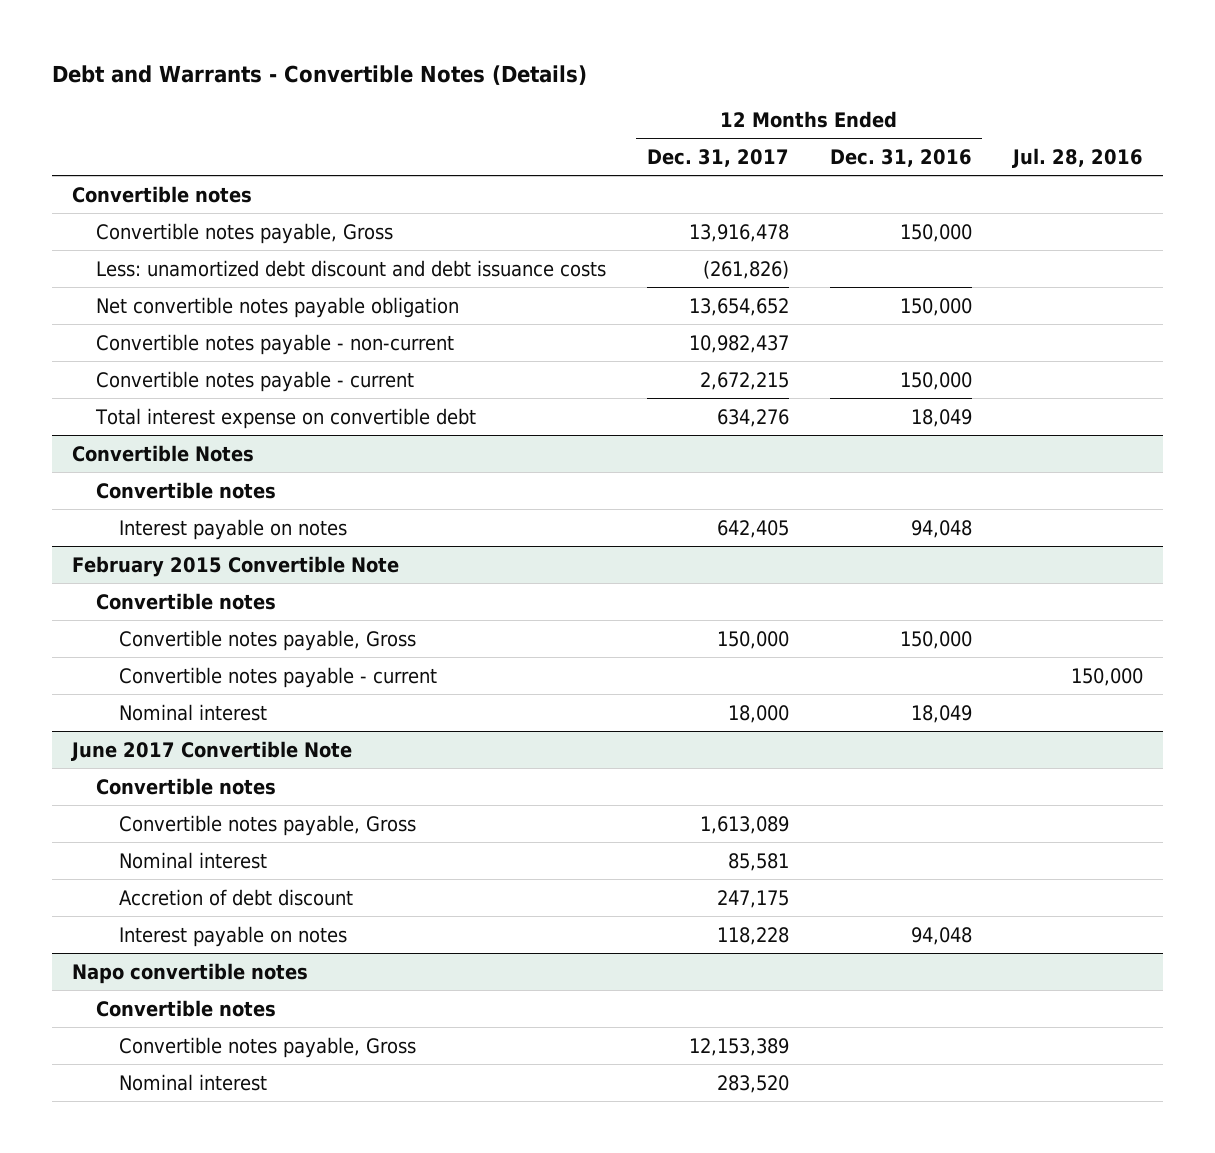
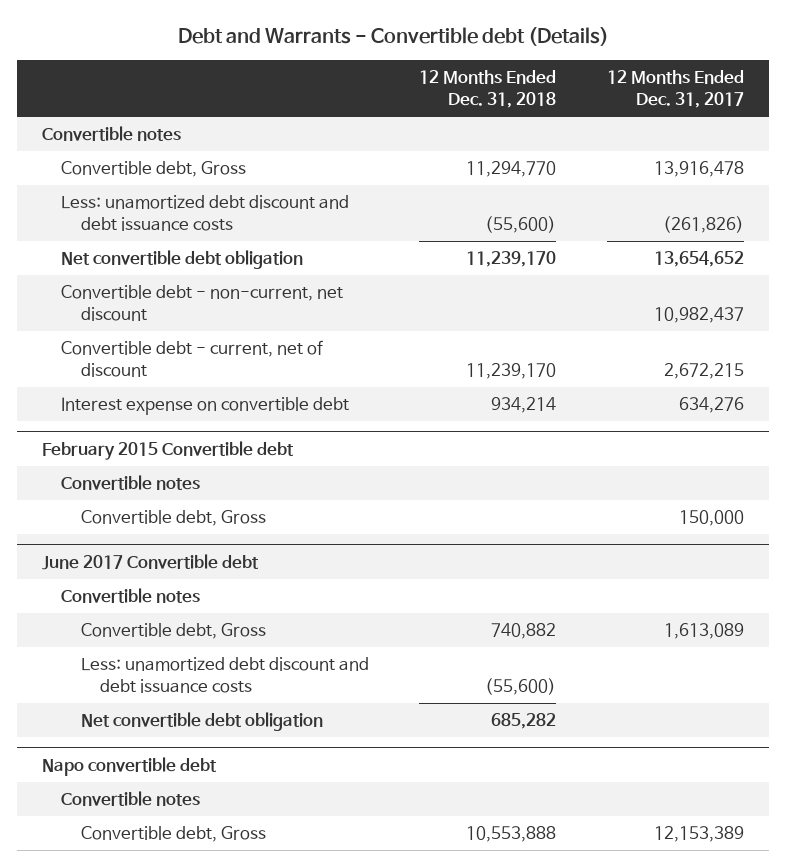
[51,64,587,85] Debt and Warrants - Convertible Notes (Details) -> [177,27,609,47] Debt and Warrants - Convertible debt (Details)
[829,148,972,167] Dec. 31, 2016 -> none
[1011,147,1143,168] Jul. 28, 2016 -> none
none -> [419,70,557,109] 12 Months Ended Dec. 31, 2018
[95,222,393,244] Convertible notes payable, Gross -> [61,161,247,178] Convertible debt, Gross
[72,444,255,462] Convertible Notes -> none
[95,481,276,499] Convertible notes -> none
[118,518,347,540] Interest payable on notes -> none
[95,296,459,318] Net convertible notes payable obligation -> [61,250,304,270] Net convertible debt obligation
[95,333,454,355] Convertible notes payable - non-current -> [61,285,344,322] Convertible debt - non-current, net discount
[95,370,414,392] Convertible notes payable - current -> [61,340,324,378] Convertible debt - current, net of discount
[94,407,476,429] Total interest expense on convertible debt -> [61,397,350,416] Interest expense on convertible debt
[72,555,400,577] February 2015 Convertible Note -> [41,441,294,461] February 2015 Convertible debt
[118,666,437,688] Convertible notes payable - current -> none
[118,703,267,721] Nominal interest -> none
[118,629,416,651] Convertible notes payable, Gross -> [80,510,266,527] Convertible debt, Gross
[71,740,353,761] June 2017 Convertible Note -> [41,554,259,571] June 2017 Convertible debt
[118,851,267,869] Nominal interest -> none
[118,888,353,906] Accretion of debt discount -> none
[118,925,347,947] Interest payable on notes -> none
[118,814,416,836] Convertible notes payable, Gross -> [80,623,266,640] Convertible debt, Gross
none -> [80,657,369,694] Less: unamortized debt discount and debt issuance costs
none -> [80,712,323,732] Net convertible debt obligation
[72,962,309,984] Napo convertible notes -> [41,757,217,777] Napo convertible debt
[118,1073,267,1091] Nominal interest -> none
[118,1036,416,1058] Convertible notes payable, Gross -> [80,826,266,843] Convertible debt, Gross

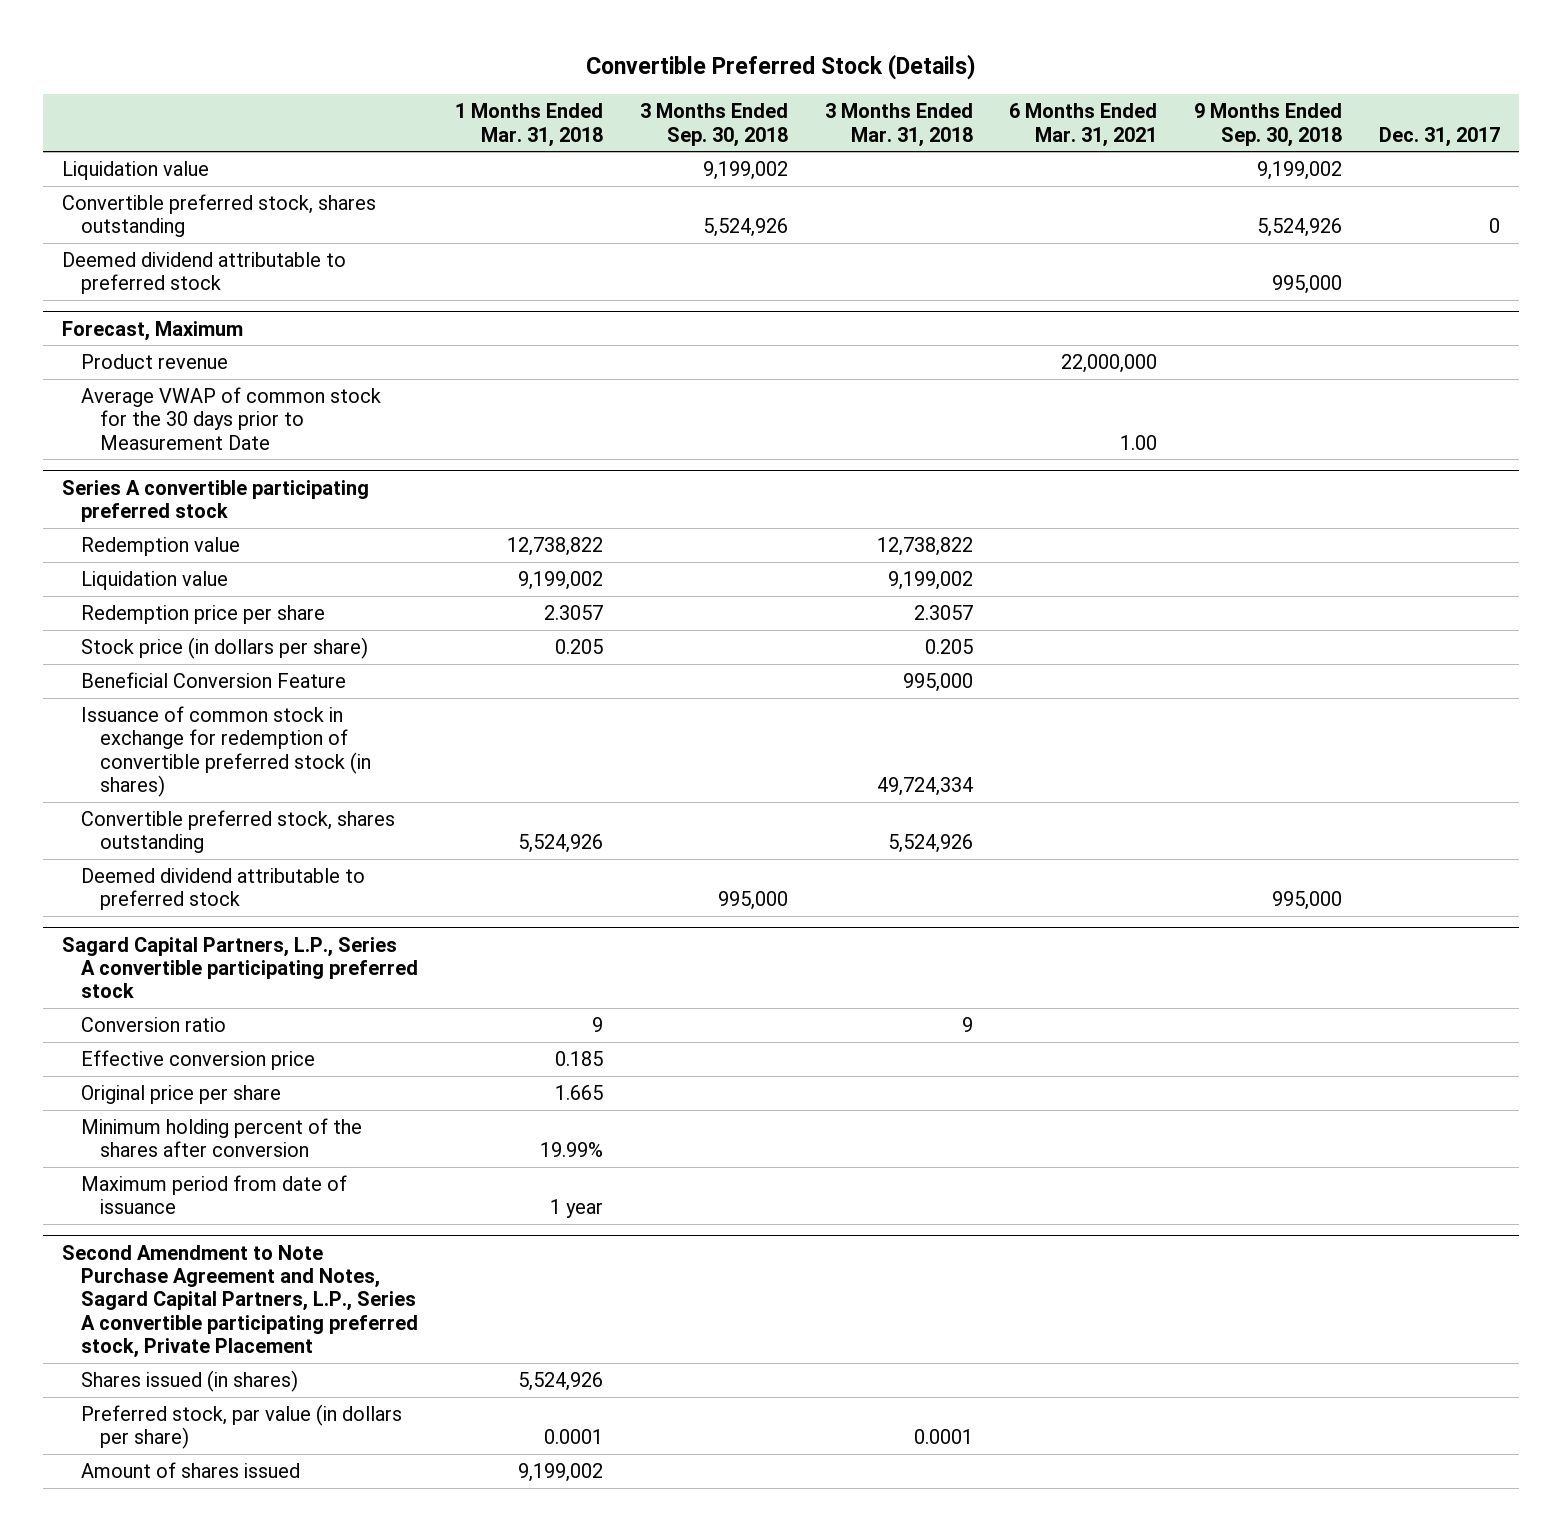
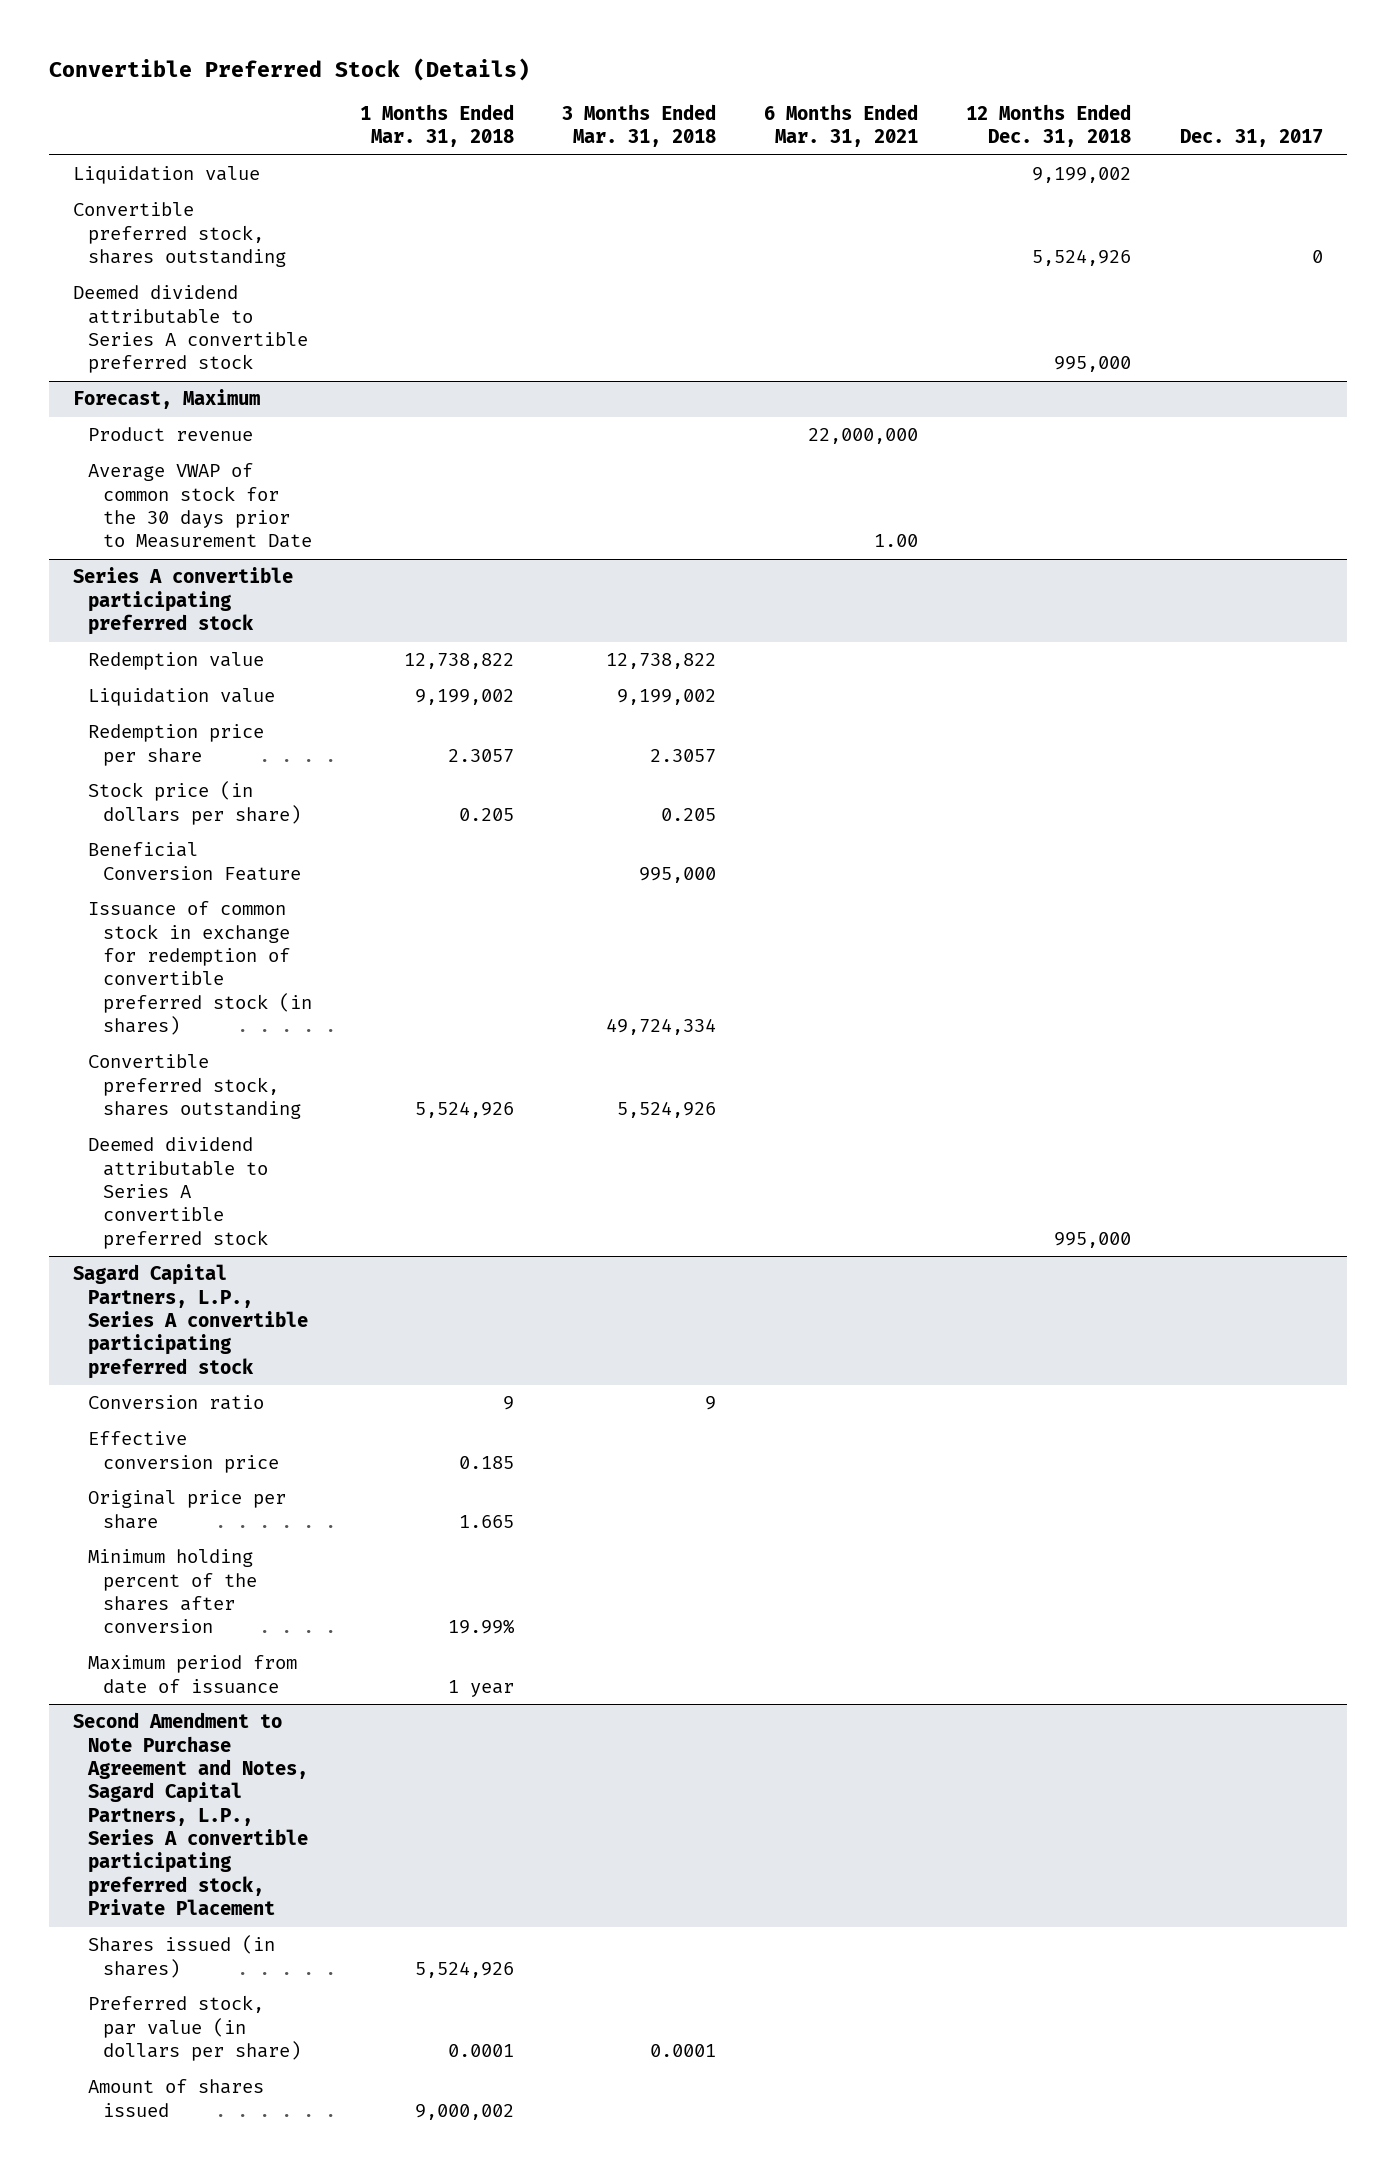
[639,103,788,147] 3 Months Ended Sep. 30, 2018 -> none
[1194,103,1343,147] 9 Months Ended Sep. 30, 2018 -> none
none -> [966,103,1132,147] 12 Months Ended Dec. 31, 2018
[61,251,346,295] Deemed dividend attributable to preferred stock -> [72,285,308,374] Deemed dividend attributable to Series A convertible preferred stock
[81,867,366,911] Deemed dividend attributable to preferred stock -> [87,1137,268,1249] Deemed dividend attributable to Series A convertible preferred stock
[517,1462,603,1482] 9,199,002 -> [414,2103,514,2120] 9,000,002

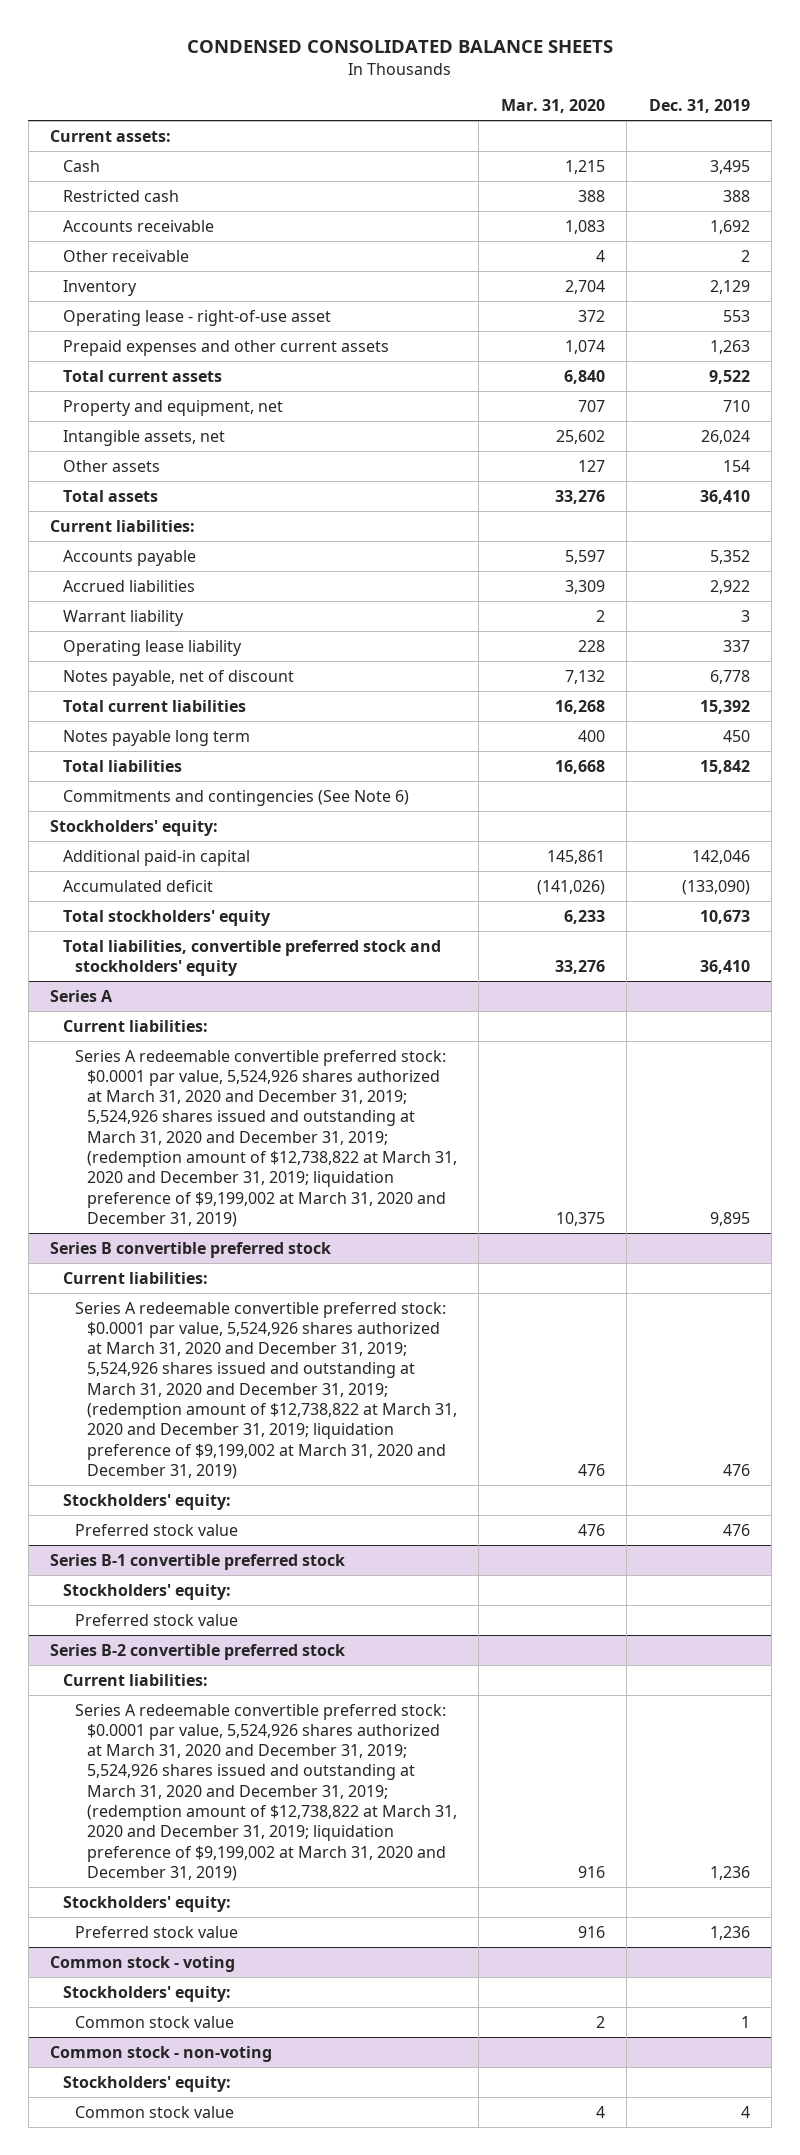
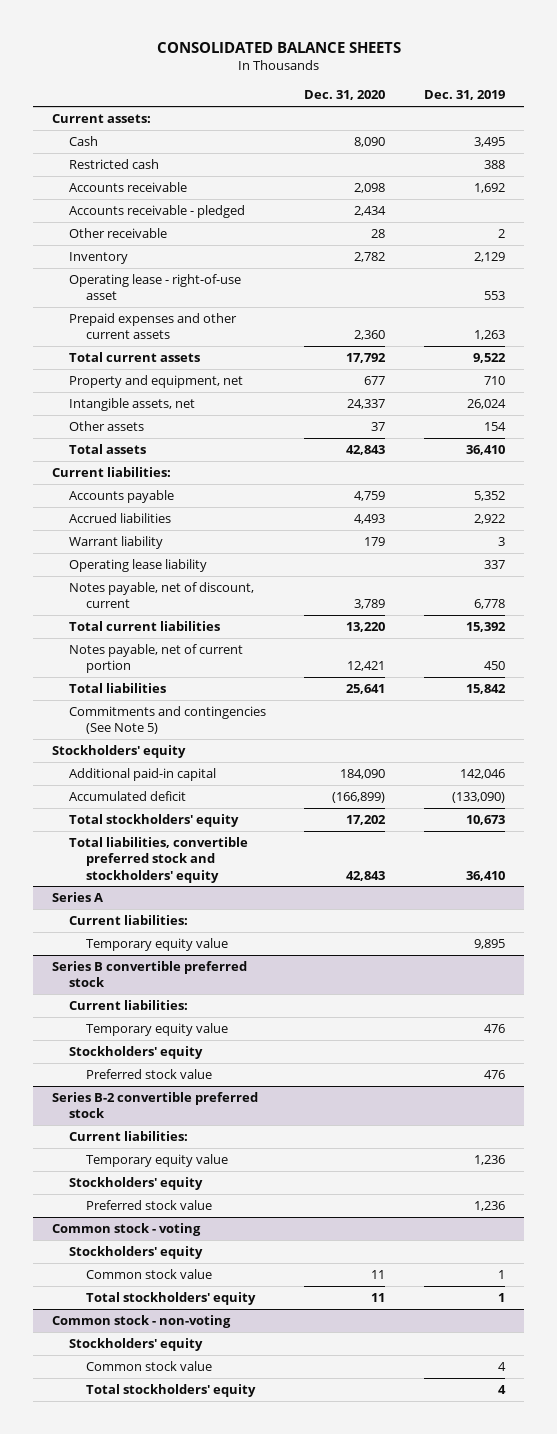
[187,40,614,54] CONDENSED CONSOLIDATED BALANCE SHEETS -> [156,41,401,53] CONSOLIDATED BALANCE SHEETS
[500,99,605,114] Mar. 31, 2020 -> none
none -> [304,90,386,101] Dec. 31, 2020
none -> [68,205,245,219] Accounts receivable - pledged
[62,669,294,686] Notes payable, net of discount -> [68,582,254,609] Notes payable, net of discount, current
[62,729,250,746] Notes payable long term -> [68,644,243,674] Notes payable, net of current portion
[62,789,409,806] Commitments and contingencies (See Note 6) -> [68,706,266,735] Commitments and contingencies (See Note 5)
[50,819,219,836] Stockholders' equity: -> [52,745,187,759] Stockholders' equity
[74,1049,457,1227] Series A redeemable convertible preferred stock: $0.0001 par value, 5,524,926 shares authorized at March 31, 2020 and December 31, 2019; 5,524,926 shares issued and outstanding at March 31, 2020 and December 31, 2019; (redemption amount of $12,738,822 at March 31, 2020 and December 31, 2019; liquidation preference of $9,199,002 at March 31, 2020 and December 31, 2019) -> [85,938,228,952] Temporary equity value
[74,1301,457,1479] Series A redeemable convertible preferred stock: $0.0001 par value, 5,524,926 shares authorized at March 31, 2020 and December 31, 2019; 5,524,926 shares issued and outstanding at March 31, 2020 and December 31, 2019; (redemption amount of $12,738,822 at March 31, 2020 and December 31, 2019; liquidation preference of $9,199,002 at March 31, 2020 and December 31, 2019) -> [85,1023,228,1037] Temporary equity value
[62,1493,231,1510] Stockholders' equity: -> [68,1046,203,1060] Stockholders' equity
[50,1553,346,1570] Series B-1 convertible preferred stock -> none
[62,1583,231,1600] Stockholders' equity: -> none
[74,1613,238,1626] Preferred stock value -> none
[74,1703,457,1881] Series A redeemable convertible preferred stock: $0.0001 par value, 5,524,926 shares authorized at March 31, 2020 and December 31, 2019; 5,524,926 shares issued and outstanding at March 31, 2020 and December 31, 2019; (redemption amount of $12,738,822 at March 31, 2020 and December 31, 2019; liquidation preference of $9,199,002 at March 31, 2020 and December 31, 2019) -> [85,1154,228,1168] Temporary equity value
[62,1895,231,1912] Stockholders' equity: -> [68,1177,203,1191] Stockholders' equity
[62,1985,231,2002] Stockholders' equity: -> [68,1246,203,1260] Stockholders' equity
none -> [85,1292,256,1306] Total stockholders' equity
[62,2075,231,2092] Stockholders' equity: -> [68,1338,203,1352] Stockholders' equity
none -> [85,1384,256,1398] Total stockholders' equity

